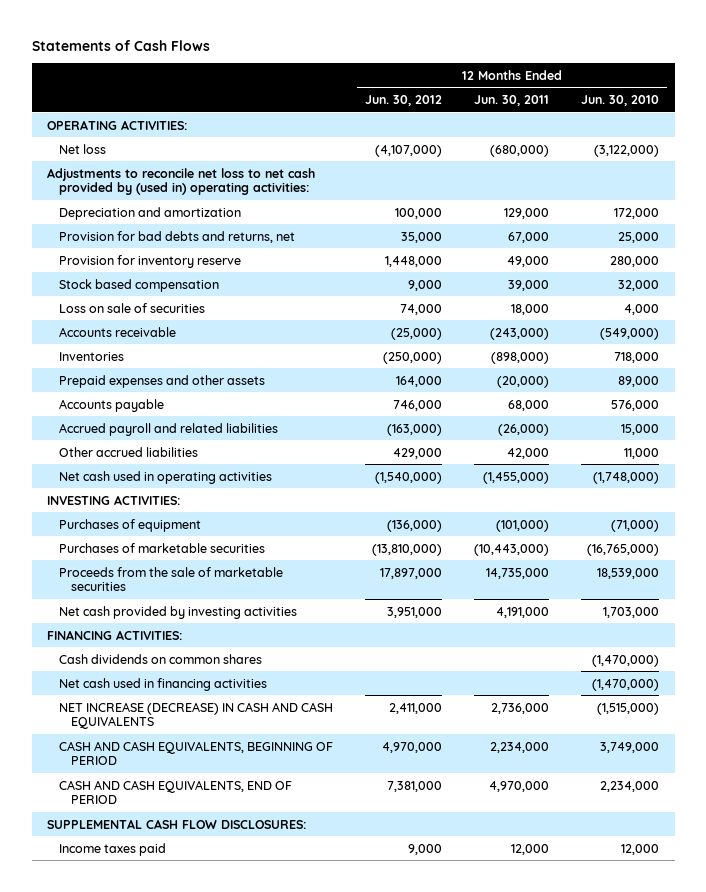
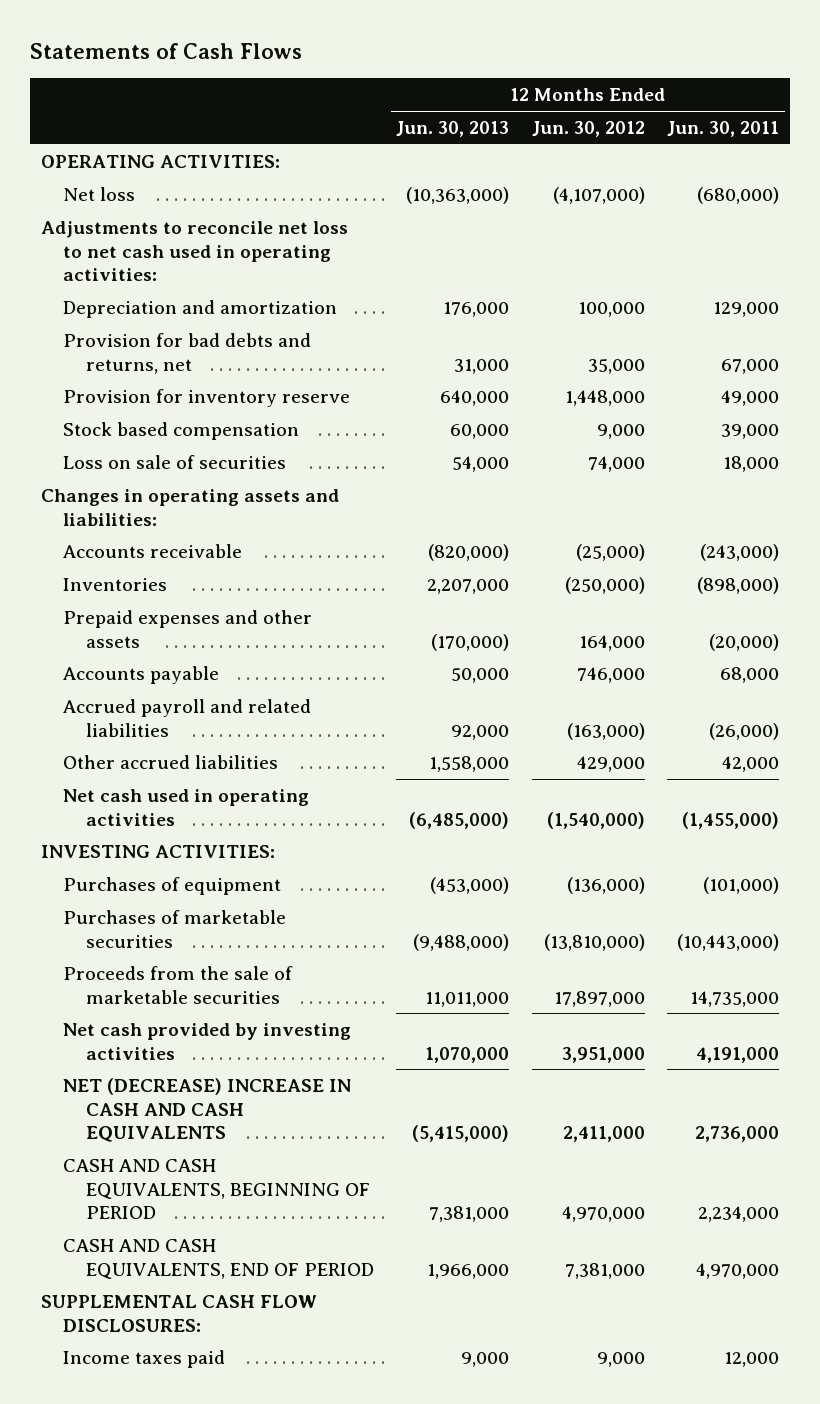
[580,94,659,106] Jun. 30, 2010 -> none
none -> [396,120,510,137] Jun. 30, 2013
[47,167,316,196] Adjustments to reconcile net loss to net cash provided by (used in) operating activities: -> [40,220,348,282] Adjustments to reconcile net loss to net cash used in operating activities:
none -> [40,488,339,526] Changes in operating assets and liabilities:
[47,629,183,640] FINANCING ACTIVITIES: -> none
[59,653,263,664] Cash dividends on common shares -> none
[59,677,268,691] Net cash used in financing activities -> none
[59,701,334,730] NET INCREASE (DECREASE) IN CASH AND CASH EQUIVALENTS -> [63,1077,352,1143] NET (DECREASE) INCREASE IN CASH AND CASH EQUIVALENTS

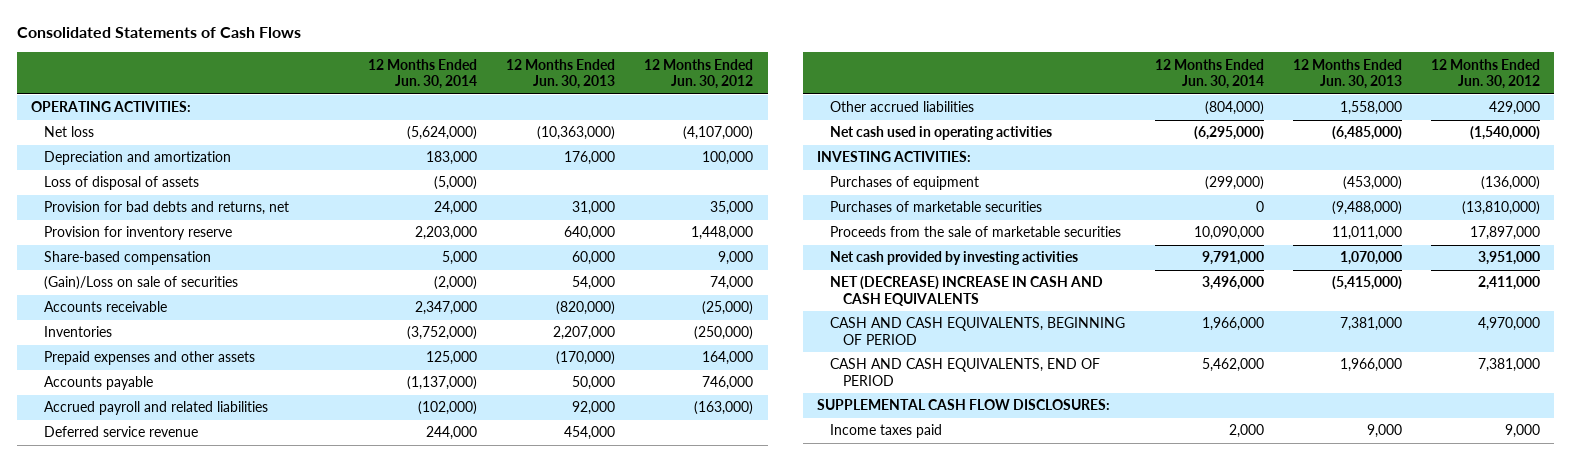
[29,43,302,60] Statements of Cash Flows -> [16,27,301,39] Consolidated Statements of Cash Flows
[667,120,780,137] Jun. 30, 2011 -> none
none -> [368,58,478,90] 12 Months Ended Jun. 30, 2014
[40,220,348,282] Adjustments to reconcile net loss to net cash used in operating activities: -> none
none -> [44,176,200,191] Loss of disposal of assets
[40,488,339,526] Changes in operating assets and liabilities: -> none
[63,421,300,440] Stock based compensation -> [44,251,212,266] Share-based compensation
[63,454,287,469] Loss on sale of securities -> [44,276,239,291] (Gain)/Loss on sale of securities
none -> [44,426,199,438] Deferred service revenue

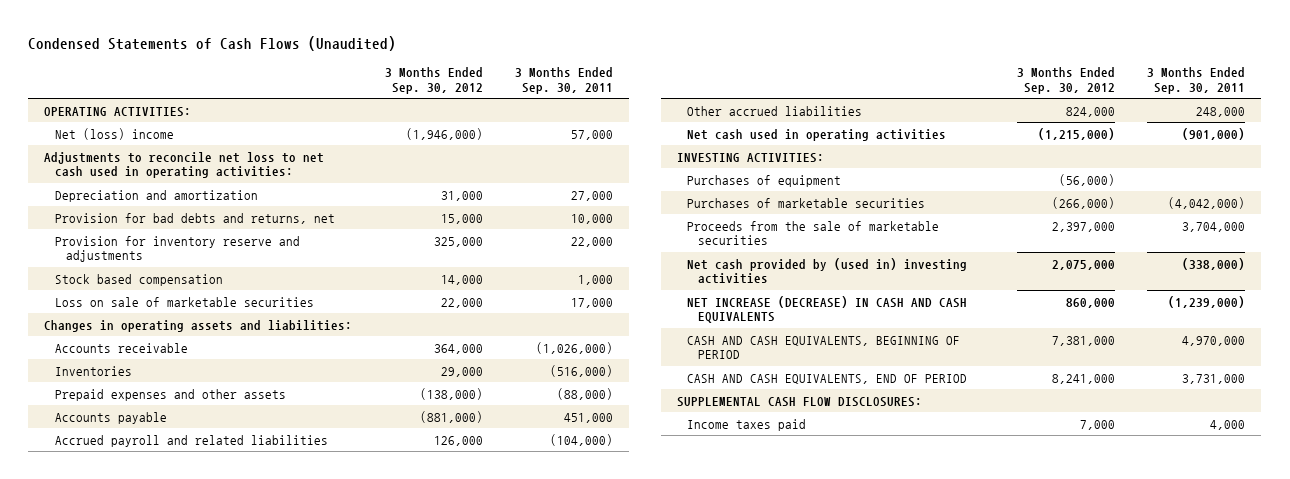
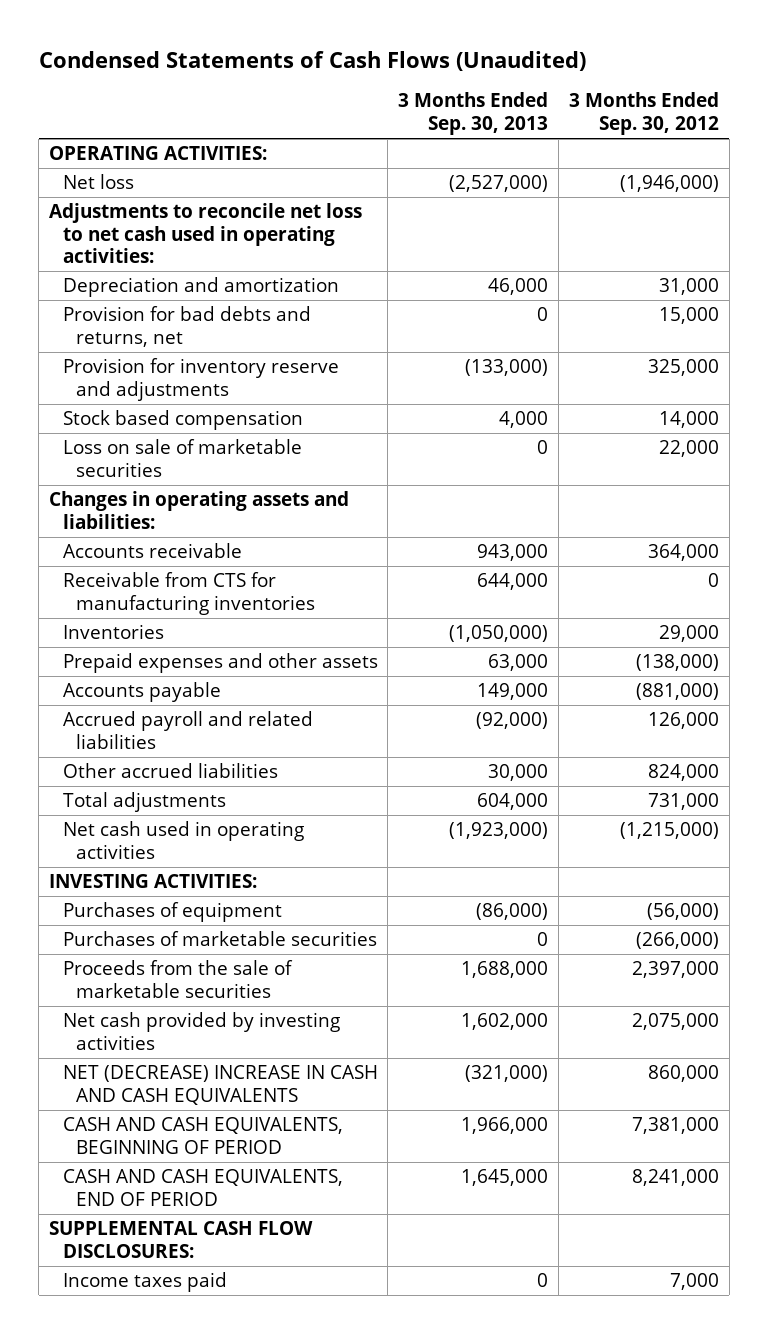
[514,67,613,94] 3 Months Ended Sep. 30, 2011 -> none
none -> [398,92,549,136] 3 Months Ended Sep. 30, 2013
[55,127,175,140] Net (loss) income -> [62,174,134,190] Net loss
none -> [62,572,316,615] Receivable from CTS for manufacturing inventories
none -> [62,792,226,813] Total adjustments
[687,257,968,285] Net cash provided by (used in) investing activities -> [62,1012,340,1050] Net cash provided by investing activities
[687,295,968,324] NET INCREASE (DECREASE) IN CASH AND CASH EQUIVALENTS -> [62,1065,378,1105] NET (DECREASE) INCREASE IN CASH AND CASH EQUIVALENTS

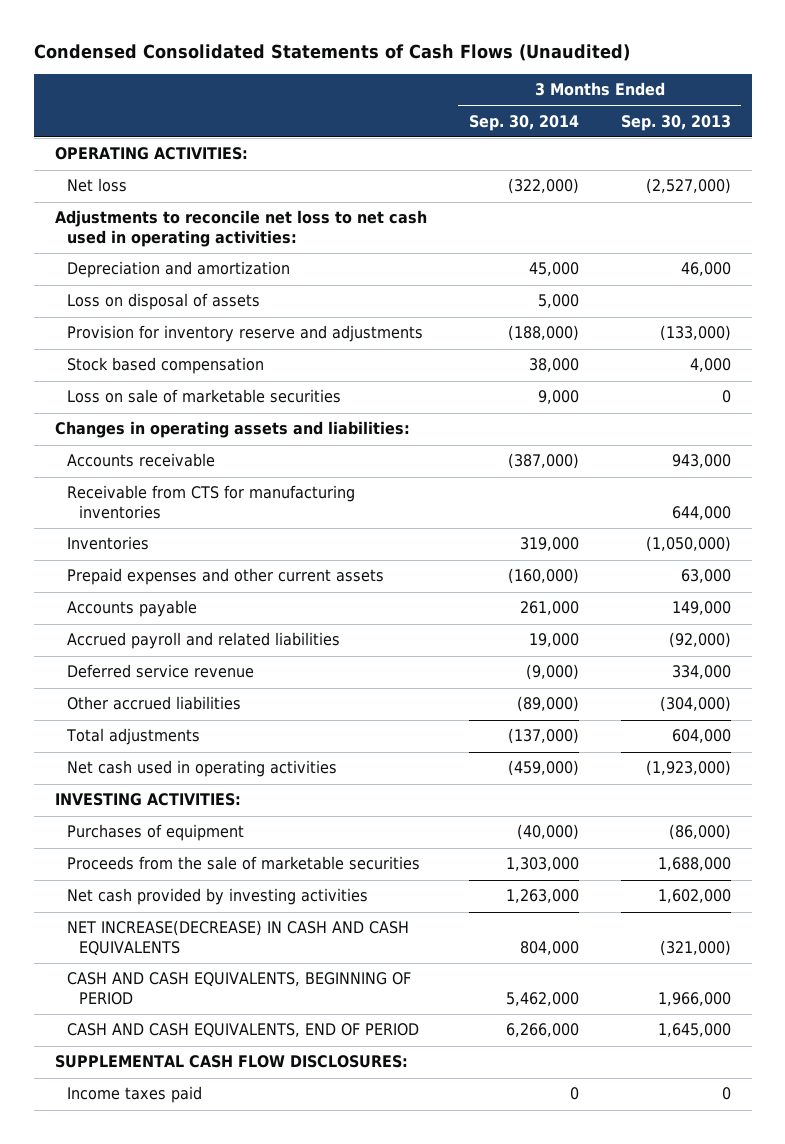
[38,50,586,71] Condensed Statements of Cash Flows (Unaudited) -> [33,44,630,62] Condensed Consolidated Statements of Cash Flows (Unaudited)
[568,92,719,136] 3 Months Ended Sep. 30, 2012 -> none
none -> [468,114,579,131] Sep. 30, 2014
[62,306,311,347] Provision for bad debts and returns, net -> none
none -> [66,293,260,311] Loss on disposal of assets
[62,653,378,674] Prepaid expenses and other assets -> [66,568,384,586] Prepaid expenses and other current assets
none -> [66,664,254,679] Deferred service revenue
[488,764,549,782] 30,000 -> [659,696,731,713] (304,000)
[62,931,377,947] Purchases of marketable securities -> none
[62,1065,378,1105] NET (DECREASE) INCREASE IN CASH AND CASH EQUIVALENTS -> [66,920,409,957] NET INCREASE(DECREASE) IN CASH AND CASH EQUIVALENTS

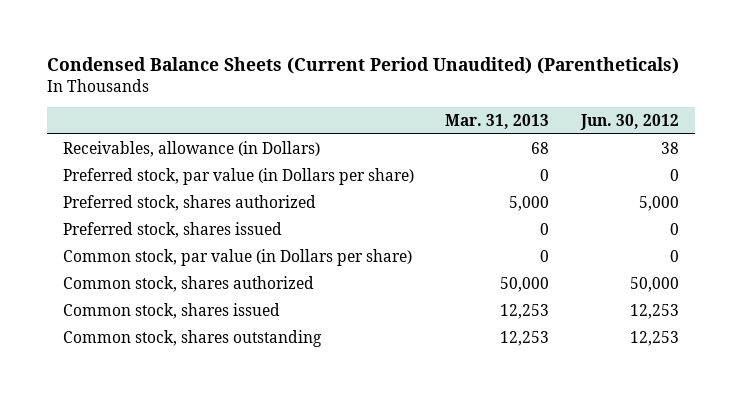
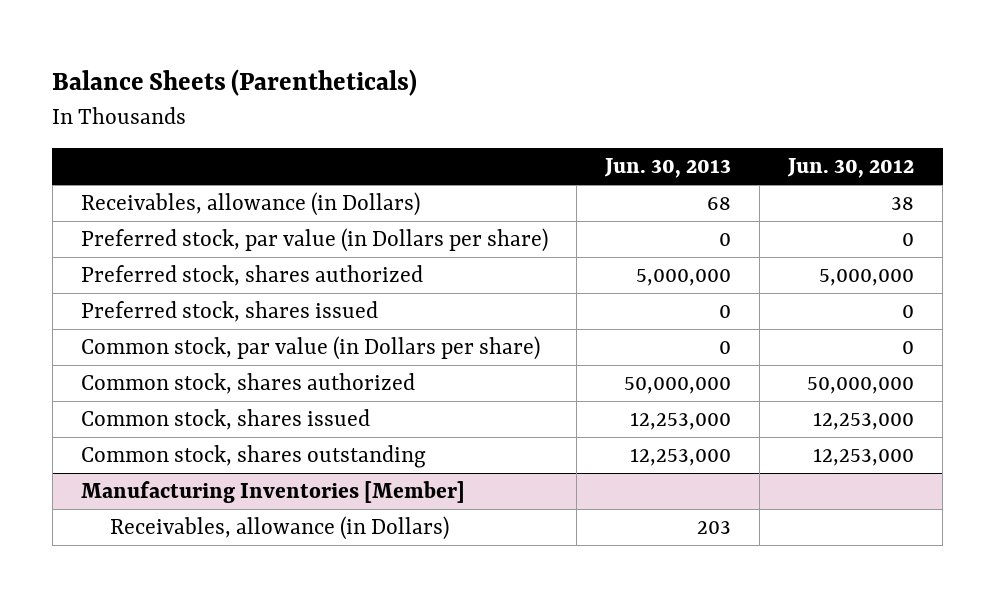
[47,56,680,74] Condensed Balance Sheets (Current Period Unaudited) (Parentheticals) -> [52,69,418,97] Balance Sheets (Parentheticals)
[445,113,550,129] Mar. 31, 2013 -> none
none -> [604,158,732,179] Jun. 30, 2013
[639,195,680,211] 5,000 -> [819,268,915,286] 5,000,000
[630,276,680,292] 50,000 -> [807,376,915,394] 50,000,000
[630,303,680,319] 12,253 -> [813,411,915,430] 12,253,000
[630,330,680,346] 12,253 -> [813,447,915,466] 12,253,000
none -> [80,480,465,503] Manufacturing Inventories [Member]
none -> [110,515,450,540] Receivables, allowance (in Dollars)

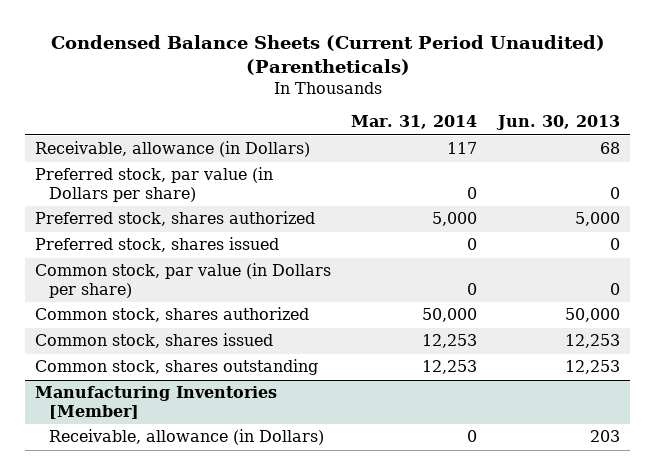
[52,69,418,97] Balance Sheets (Parentheticals) -> [50,34,605,75] Condensed Balance Sheets (Current Period Unaudited) (Parentheticals)
[787,158,915,179] Jun. 30, 2012 -> none
none -> [351,115,478,130] Mar. 31, 2014
[80,191,420,216] Receivables, allowance (in Dollars) -> [35,141,311,158] Receivable, allowance (in Dollars)
[636,268,732,286] 5,000,000 -> [574,212,620,227] 5,000
[624,376,732,394] 50,000,000 -> [564,308,620,323] 50,000
[630,411,732,430] 12,253,000 -> [564,334,620,349] 12,253
[630,447,732,466] 12,253,000 -> [564,360,620,375] 12,253
[110,515,450,540] Receivables, allowance (in Dollars) -> [49,429,325,446] Receivable, allowance (in Dollars)

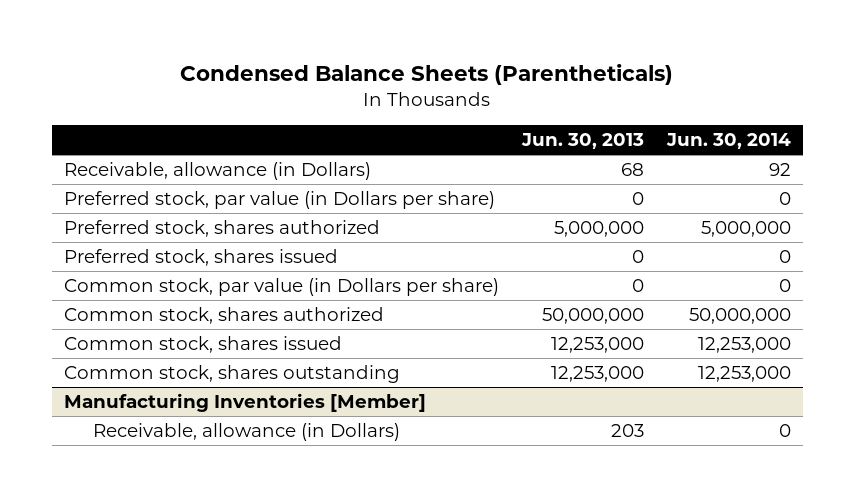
[50,34,605,75] Condensed Balance Sheets (Current Period Unaudited) (Parentheticals) -> [180,63,674,85] Condensed Balance Sheets (Parentheticals)
[351,115,478,130] Mar. 31, 2014 -> none
none -> [666,133,792,150] Jun. 30, 2014
[574,212,620,227] 5,000 -> [553,221,644,238] 5,000,000
[564,308,620,323] 50,000 -> [541,308,644,325] 50,000,000
[564,334,620,349] 12,253 -> [550,337,644,354] 12,253,000
[564,360,620,375] 12,253 -> [550,366,644,383] 12,253,000

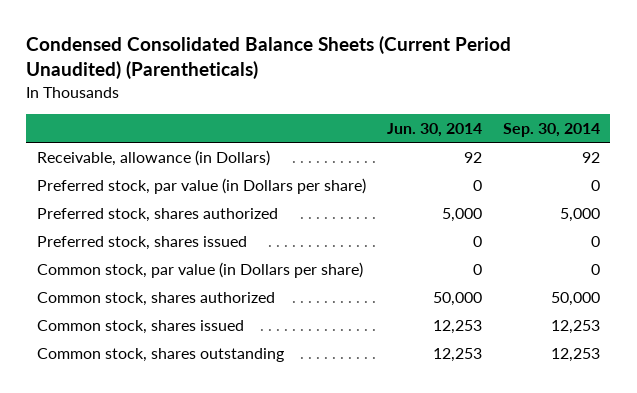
[180,63,674,85] Condensed Balance Sheets (Parentheticals) -> [26,36,512,80] Condensed Consolidated Balance Sheets (Current Period Unaudited) (Parentheticals)
[520,133,644,150] Jun. 30, 2013 -> none
none -> [502,122,600,137] Sep. 30, 2014
[701,221,792,238] 5,000,000 -> [441,208,482,223] 5,000
[63,393,426,413] Manufacturing Inventories [Member] -> none
[93,423,401,442] Receivable, allowance (in Dollars) -> none
[689,308,792,325] 50,000,000 -> [432,292,482,307] 50,000
[698,337,792,354] 12,253,000 -> [432,320,482,335] 12,253
[698,366,792,383] 12,253,000 -> [432,348,482,363] 12,253

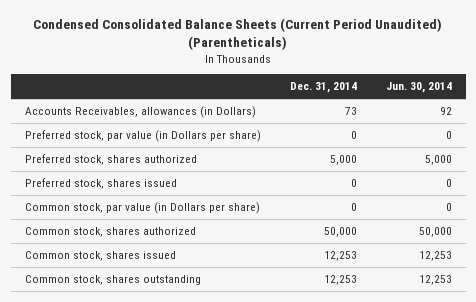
[502,122,600,137] Sep. 30, 2014 -> none
none -> [289,82,357,94] Dec. 31, 2014
[36,150,270,167] Receivable, allowance (in Dollars) -> [24,106,256,119] Accounts Receivables, allowances (in Dollars)

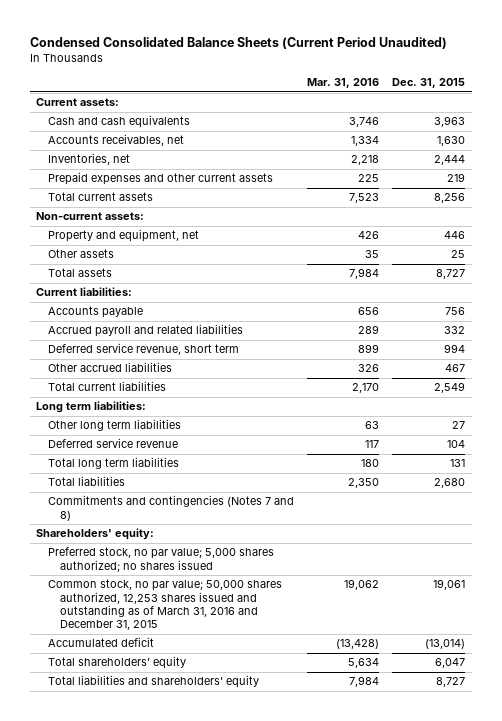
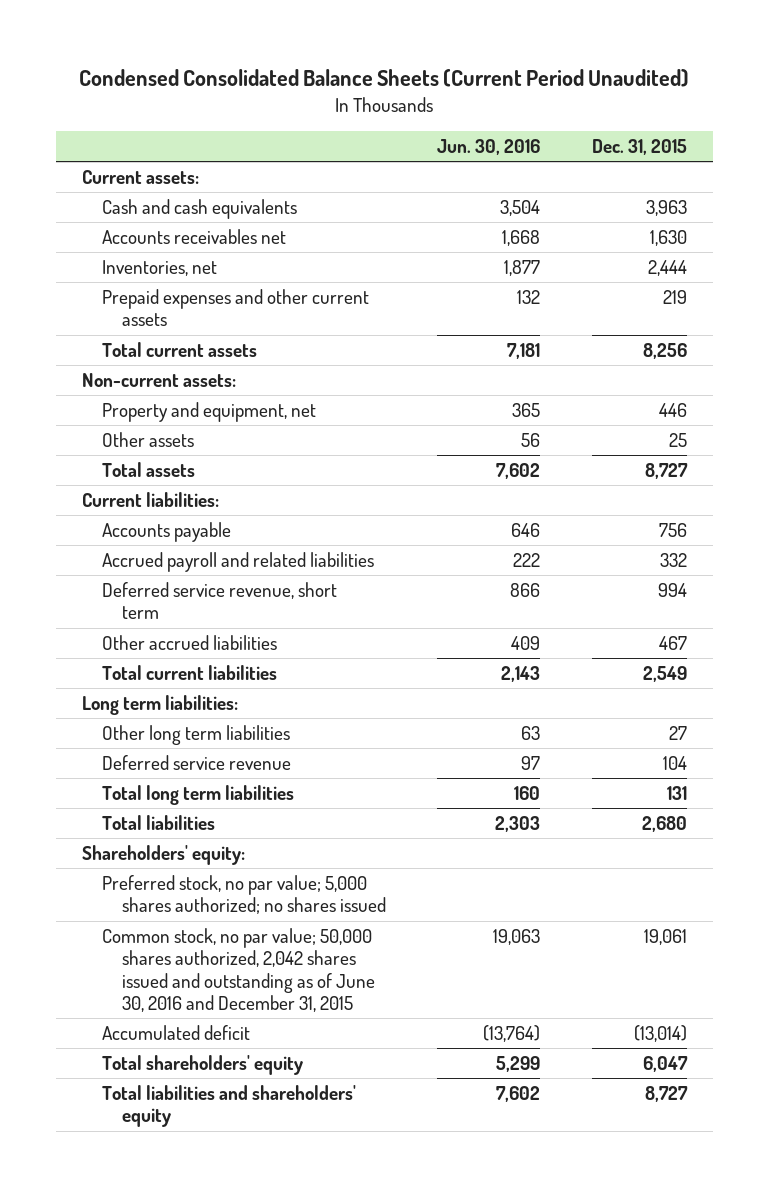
[307,78,380,89] Mar. 31, 2016 -> none
none -> [437,139,541,156] Jun. 30, 2016
[48,134,185,147] Accounts receivables, net -> [101,229,286,245] Accounts receivables net
[48,495,295,521] Commitments and contingencies (Notes 7 and 8) -> none
[48,579,283,631] Common stock, no par value; 50,000 shares authorized, 12,253 shares issued and outstanding as of March 31, 2016 and December 31, 2015 -> [101,928,375,1013] Common stock, no par value; 50,000 shares authorized, 2,042 shares issued and outstanding as of June 30, 2016 and December 31, 2015

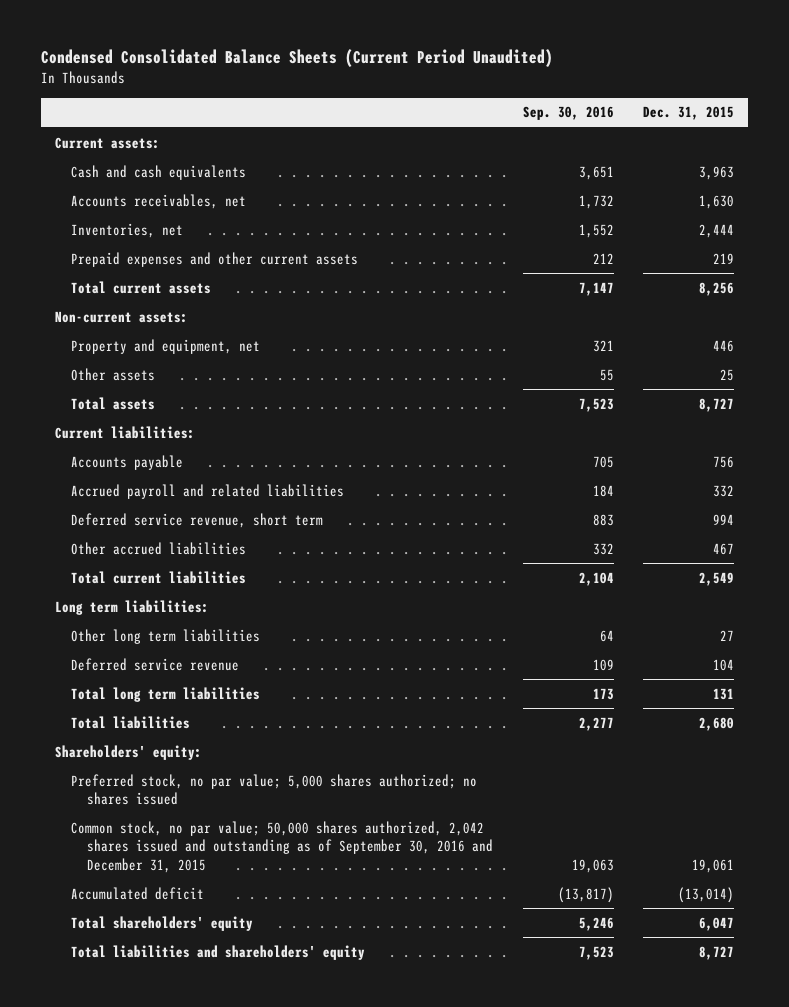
[437,139,541,156] Jun. 30, 2016 -> none
none -> [522,106,614,121] Sep. 30, 2016
[101,229,286,245] Accounts receivables net -> [71,193,247,209] Accounts receivables, net
[101,928,375,1013] Common stock, no par value; 50,000 shares authorized, 2,042 shares issued and outstanding as of June 30, 2016 and December 31, 2015 -> [71,820,494,873] Common stock, no par value; 50,000 shares authorized, 2,042 shares issued and outstanding as of September 30, 2016 and December 31, 2015

